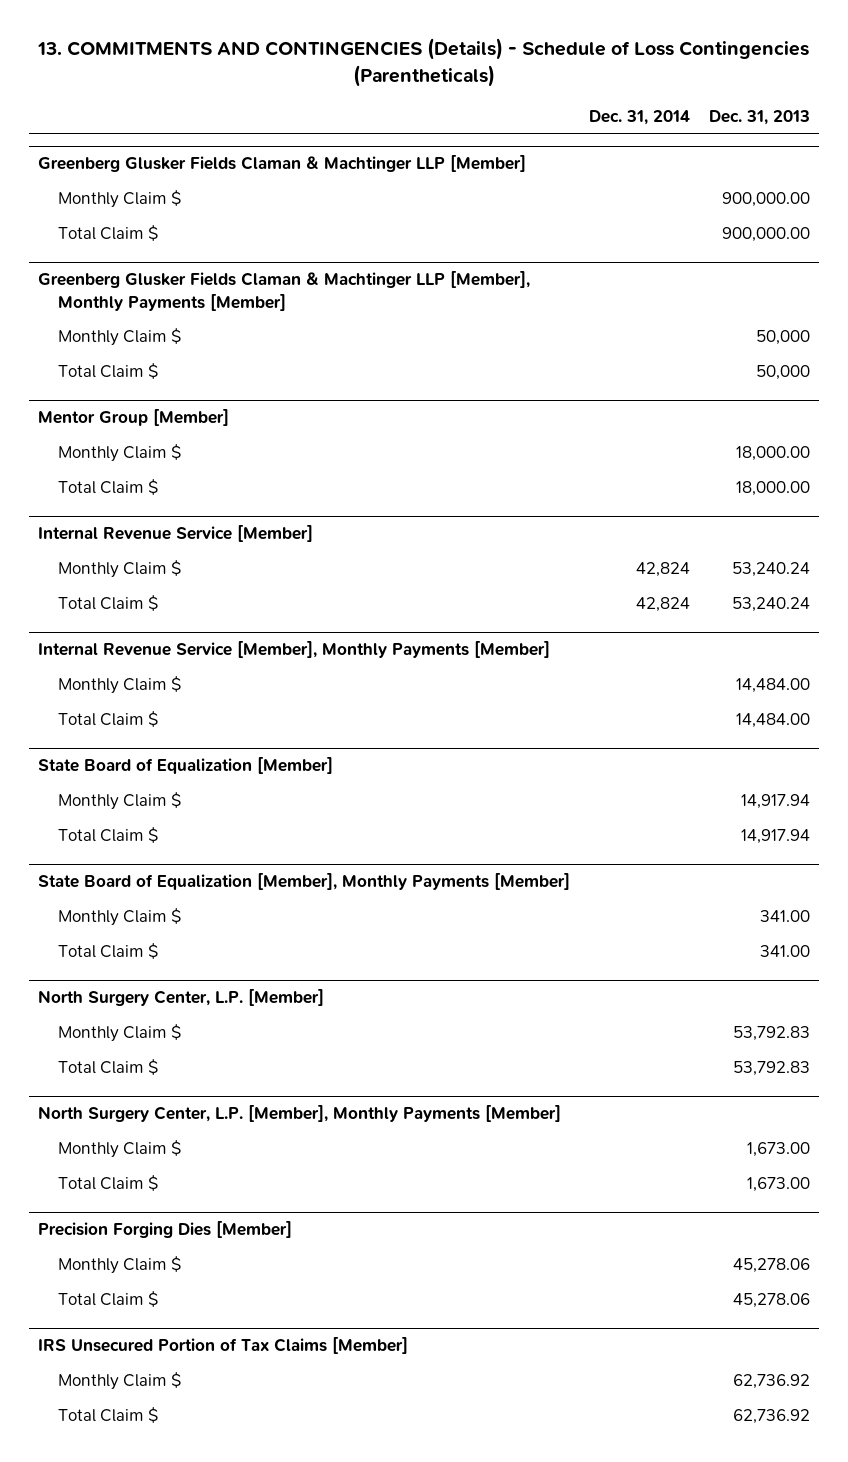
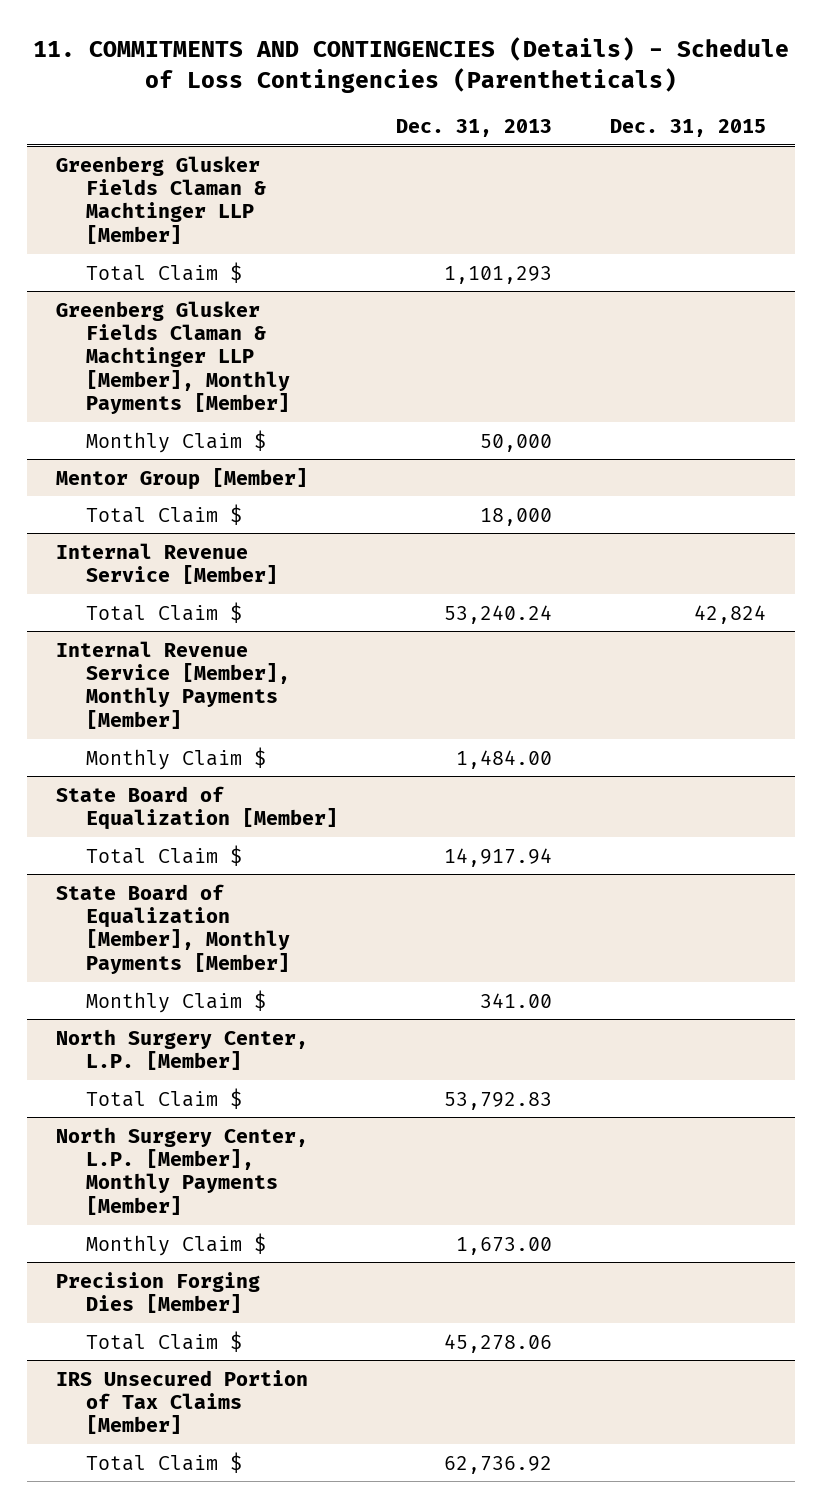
[36,38,809,87] 13. COMMITMENTS AND CONTINGENCIES (Details) - Schedule of Loss Contingencies (Parentheticals) -> [32,37,789,93] 11. COMMITMENTS AND CONTINGENCIES (Details) - Schedule of Loss Contingencies (Parentheticals)
[588,110,690,126] Dec. 31, 2014 -> none
none -> [609,119,766,138] Dec. 31, 2015
[58,225,159,242] Total Claim $ -> none
[58,190,182,209] Monthly Claim $ -> [85,261,242,283] Total Claim $
[721,192,810,208] 900,000.00 -> [443,265,552,284] 1,101,293
[58,363,159,380] Total Claim $ -> none
[58,479,159,496] Total Claim $ -> none
[58,444,182,463] Monthly Claim $ -> [85,503,242,525] Total Claim $
[735,446,810,462] 18,000.00 -> [479,507,552,526] 18,000
[58,560,182,579] Monthly Claim $ -> none
[58,711,159,728] Total Claim $ -> none
[735,678,810,694] 14,484.00 -> [455,749,552,769] 1,484.00
[58,792,182,811] Monthly Claim $ -> none
[58,943,159,960] Total Claim $ -> none
[58,1024,182,1043] Monthly Claim $ -> none
[58,1175,159,1192] Total Claim $ -> none
[58,1256,182,1275] Monthly Claim $ -> none
[58,1372,182,1391] Monthly Claim $ -> none

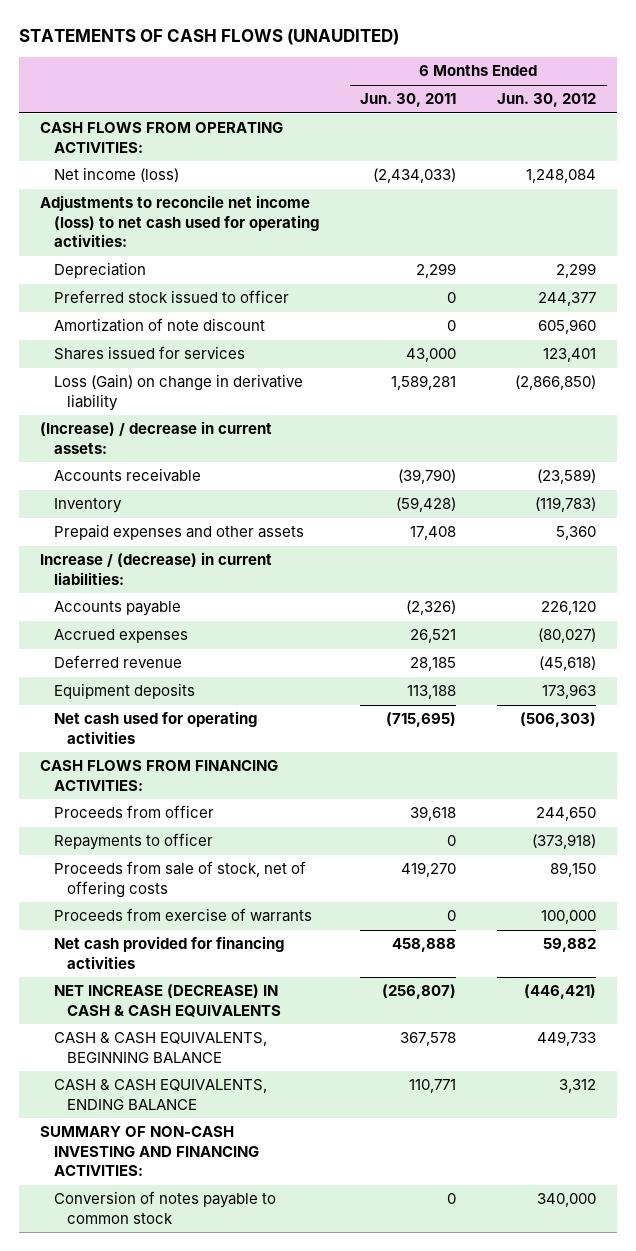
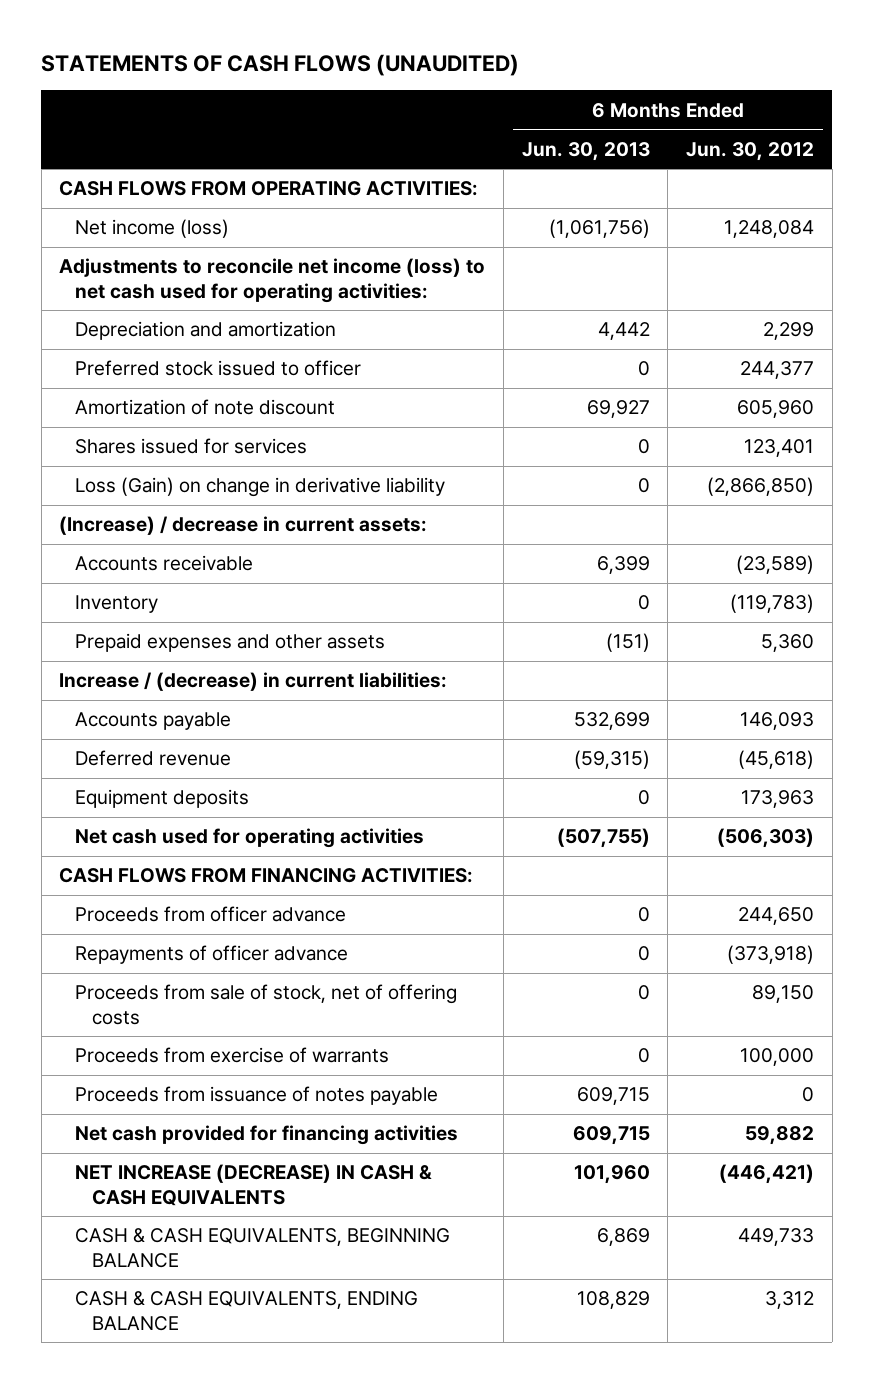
[359,93,456,108] Jun. 30, 2011 -> none
none -> [521,141,650,161] Jun. 30, 2013
[53,262,146,279] Depreciation -> [75,321,337,341] Depreciation and amortization
[53,629,188,644] Accrued expenses -> none
[541,601,597,616] 226,120 -> [740,712,815,731] 146,093
[53,805,214,819] Proceeds from officer -> [75,906,347,923] Proceeds from officer advance
[53,833,213,851] Repayments to officer -> [75,945,349,965] Repayments of officer advance
none -> [75,1086,439,1106] Proceeds from issuance of notes payable
[39,1126,259,1176] SUMMARY OF NON-CASH INVESTING AND FINANCING ACTIVITIES: -> none
[53,1191,276,1224] Conversion of notes payable to common stock -> none

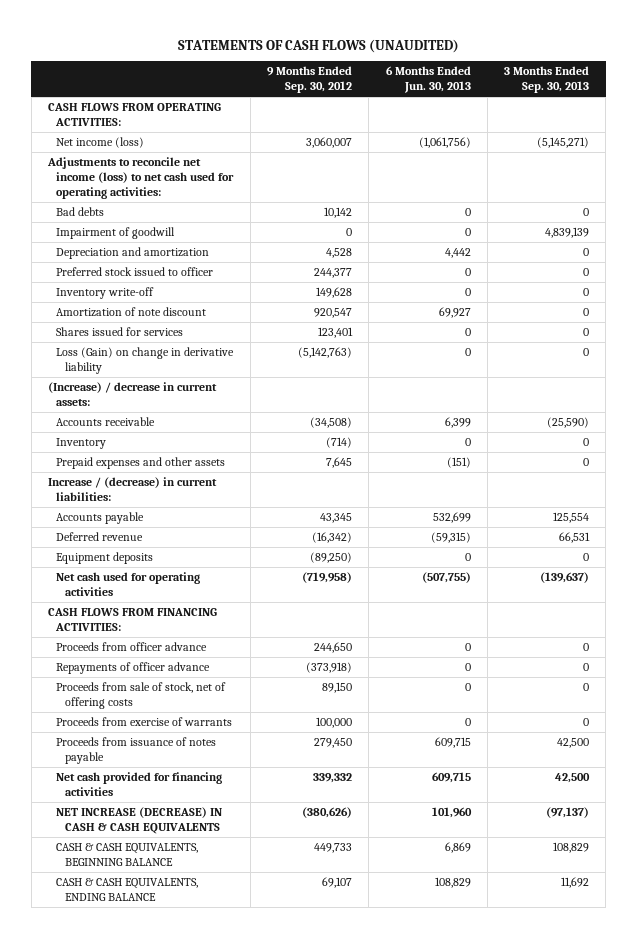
[686,141,815,161] Jun. 30, 2012 -> none
none -> [267,66,353,94] 9 Months Ended Sep. 30, 2012
none -> [504,66,590,94] 3 Months Ended Sep. 30, 2013
none -> [56,206,105,216] Bad debts
none -> [56,226,176,239] Impairment of goodwill
none -> [56,286,155,299] Inventory write-off

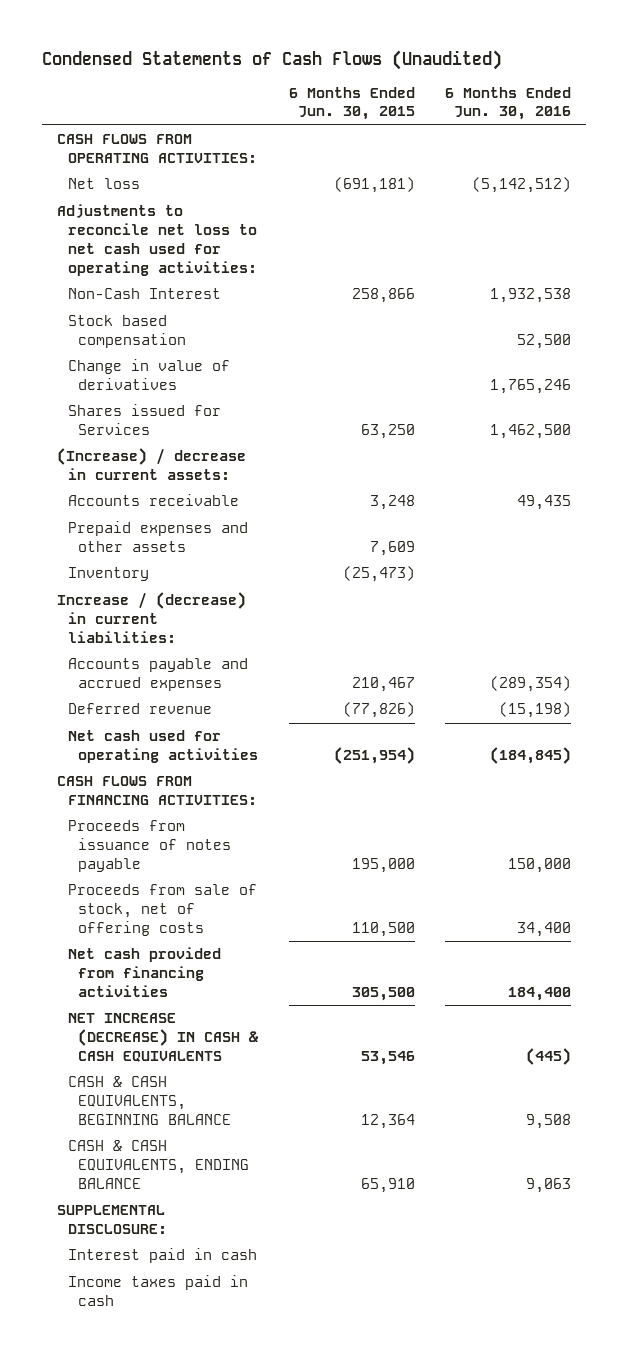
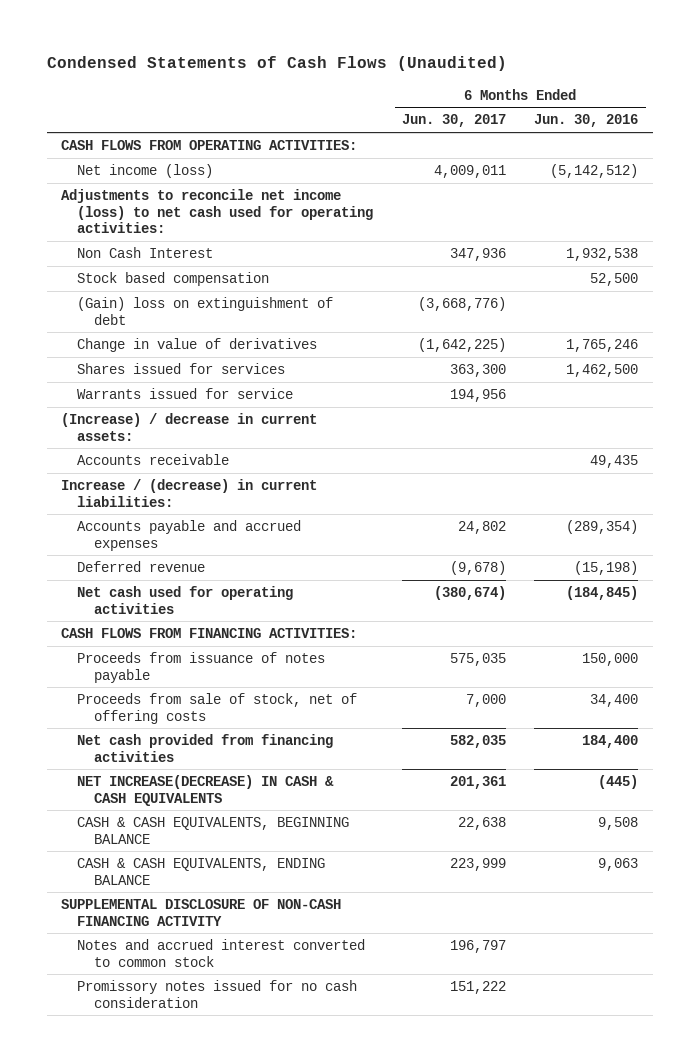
[288,86,415,121] 6 Months Ended Jun. 30, 2015 -> none
none -> [401,114,506,128] Jun. 30, 2017
[67,178,140,190] Net loss -> [77,164,214,179] Net income (loss)
[56,204,257,276] Adjustments to reconcile net loss to net cash used for operating activities: -> [60,189,374,234] Adjustments to reconcile net income (loss) to net cash used for operating activities:
[67,288,221,300] Non-Cash Interest -> [77,247,214,259] Non Cash Interest
none -> [77,297,334,325] (Gain) loss on extinguishment of debt
[67,404,221,436] Shares issued for Services -> [77,363,286,375] Shares issued for services
none -> [77,388,294,400] Warrants issued for service
[67,521,248,553] Prepaid expenses and other assets -> none
[67,567,149,582] Inventory -> none
[67,1013,260,1063] NET INCREASE (DECREASE) IN CASH & CASH EQUIVALENTS -> [77,775,335,806] NET INCREASE(DECREASE) IN CASH & CASH EQUIVALENTS
[56,1205,167,1235] SUPPLEMENTAL DISCLOSURE: -> none
[67,1248,257,1264] Interest paid in cash -> none
[67,1275,248,1307] Income taxes paid in cash -> none
none -> [60,899,341,926] SUPPLEMENTAL DISCLOSURE OF NON-CASH FINANCING ACTIVITY
none -> [77,939,366,967] Notes and accrued interest converted to common stock
none -> [77,980,358,1008] Promissory notes issued for no cash consideration

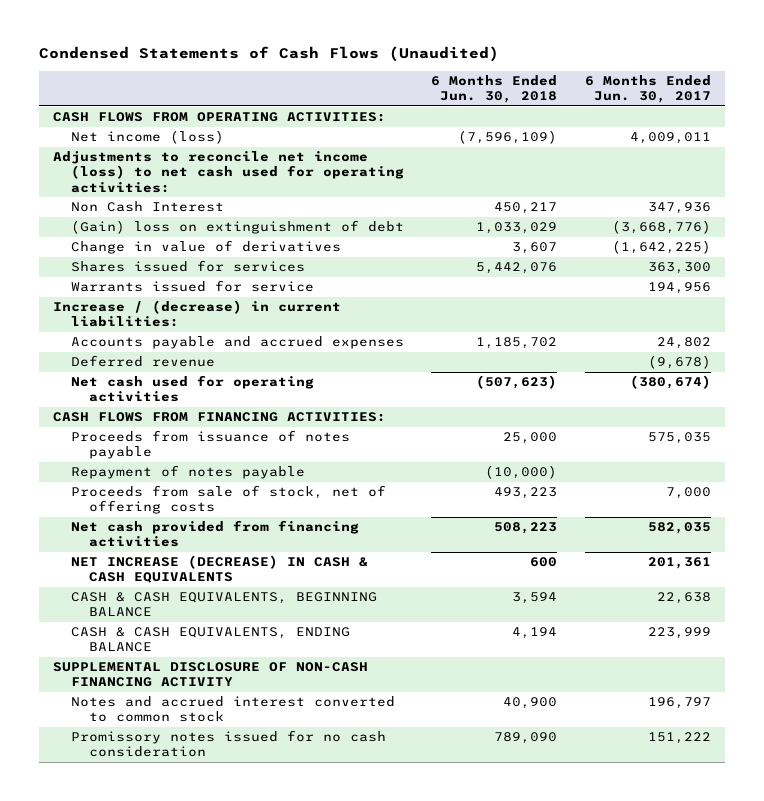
[534,114,639,128] Jun. 30, 2016 -> none
none -> [431,74,558,104] 6 Months Ended Jun. 30, 2018
[77,272,270,287] Stock based compensation -> none
[60,413,317,441] (Increase) / decrease in current assets: -> none
[77,454,230,466] Accounts receivable -> none
none -> [70,465,305,480] Repayment of notes payable
[77,775,335,806] NET INCREASE(DECREASE) IN CASH & CASH EQUIVALENTS -> [70,555,368,584] NET INCREASE (DECREASE) IN CASH & CASH EQUIVALENTS

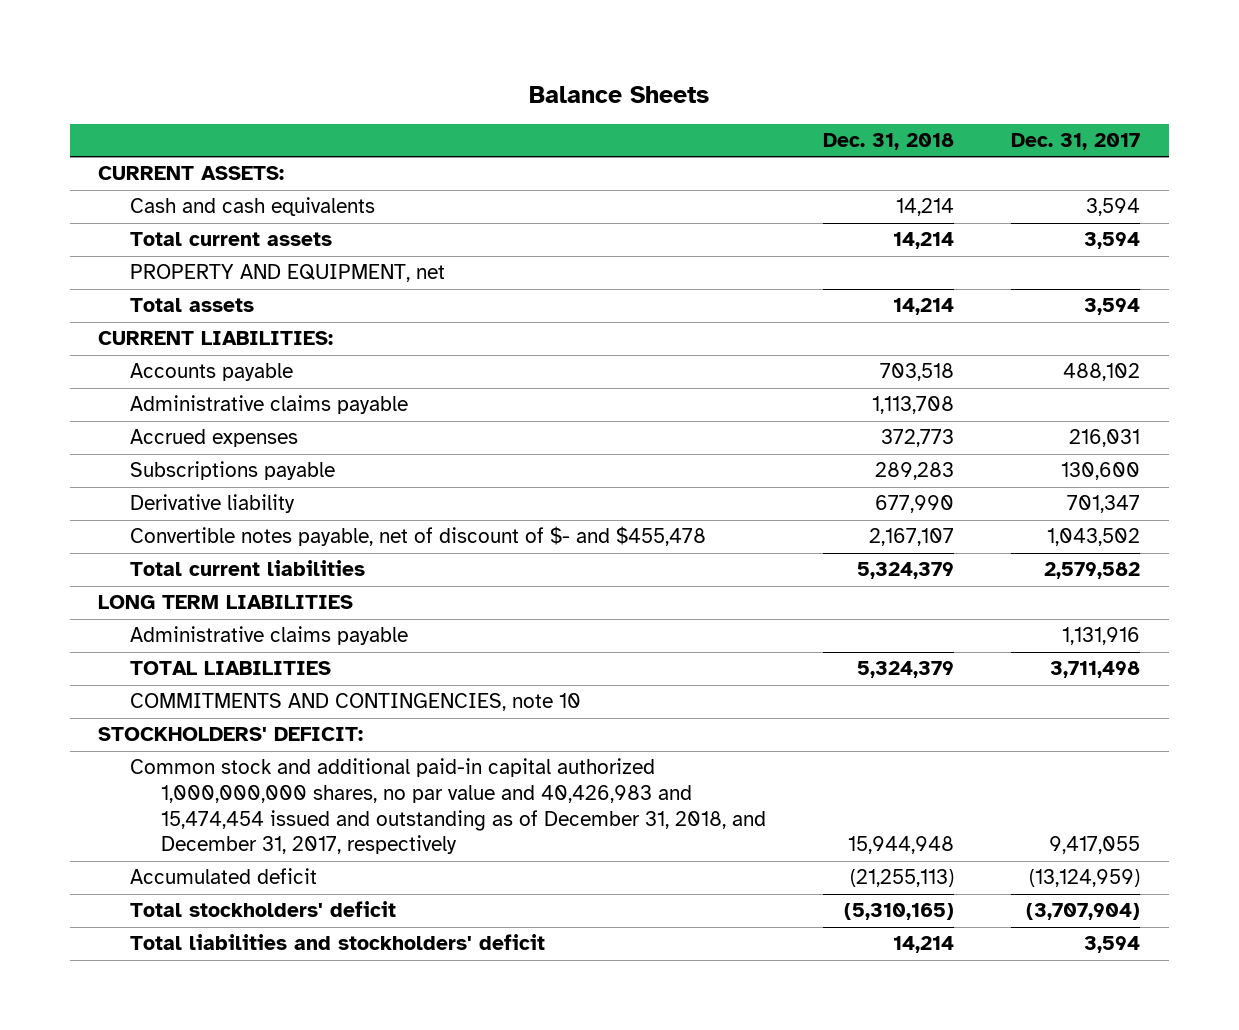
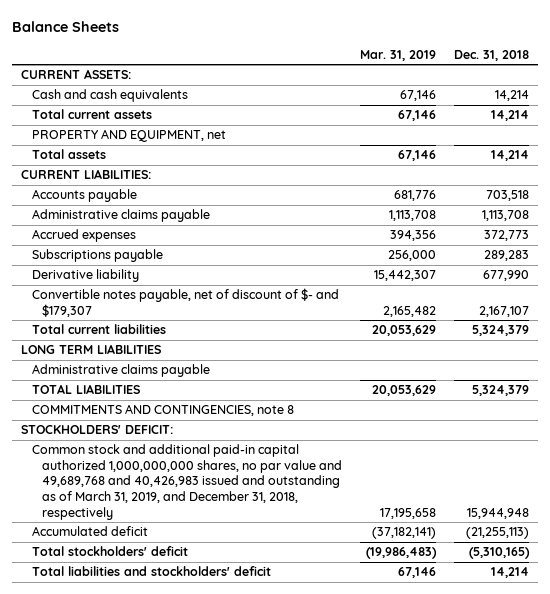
[1011,133,1141,151] Dec. 31, 2017 -> none
none -> [360,50,437,62] Mar. 31, 2019
[129,526,706,547] Convertible notes payable, net of discount of $- and $455,478 -> [31,288,339,317] Convertible notes payable, net of discount of $- and $179,307
[129,693,581,712] COMMITMENTS AND CONTINGENCIES, note 10 -> [31,404,294,417] COMMITMENTS AND CONTINGENCIES, note 8
[129,758,767,855] Common stock and additional paid-in capital authorized 1,000,000,000 shares, no par value and 40,426,983 and 15,474,454 issued and outstanding as of December 31, 2018, and December 31, 2017, respectively -> [31,444,342,520] Common stock and additional paid-in capital authorized 1,000,000,000 shares, no par value and 49,689,768 and 40,426,983 issued and outstanding as of March 31, 2019, and December 31, 2018, respectively

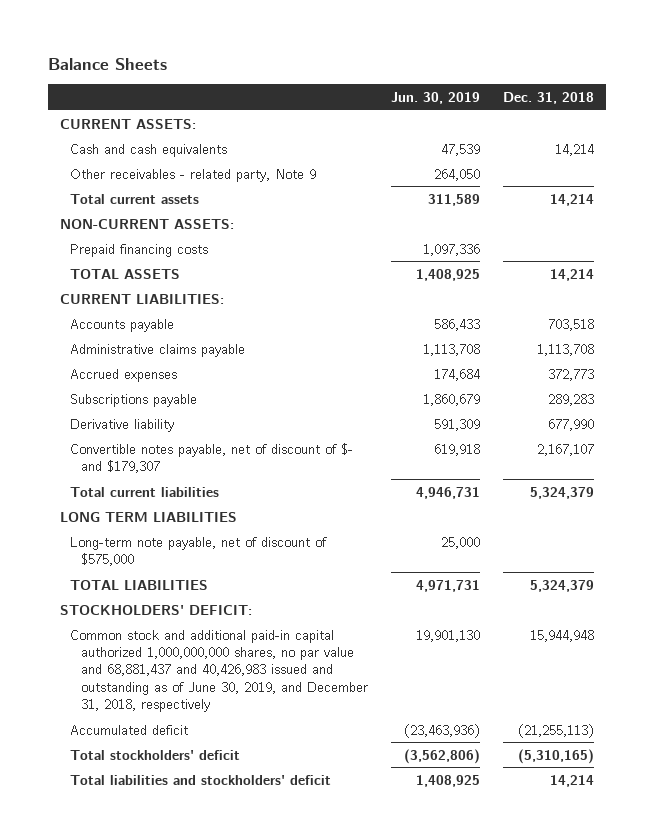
[360,50,437,62] Mar. 31, 2019 -> none
none -> [391,91,481,104] Jun. 30, 2019
none -> [70,168,317,182] Other receivables - related party, Note 9
[31,129,226,143] PROPERTY AND EQUIPMENT, net -> none
none -> [59,218,234,229] NON-CURRENT ASSETS:
none -> [70,243,209,257] Prepaid financing costs
[31,149,106,160] Total assets -> [70,268,181,279] TOTAL ASSETS
[31,364,210,378] Administrative claims payable -> none
none -> [70,536,328,566] Long-term note payable, net of discount of $575,000
[31,404,294,417] COMMITMENTS AND CONTINGENCIES, note 8 -> none
[31,444,342,520] Common stock and additional paid-in capital authorized 1,000,000,000 shares, no par value and 49,689,768 and 40,426,983 issued and outstanding as of March 31, 2019, and December 31, 2018, respectively -> [70,629,368,712] Common stock and additional paid-in capital authorized 1,000,000,000 shares, no par value and 68,881,437 and 40,426,983 issued and outstanding as of June 30, 2019, and December 31, 2018, respectively

